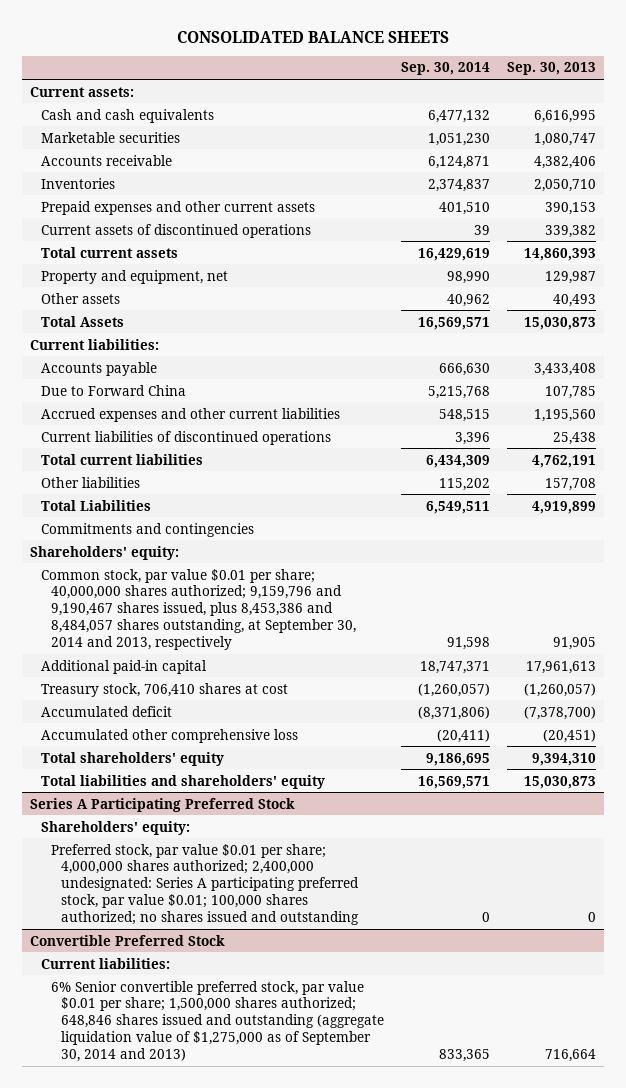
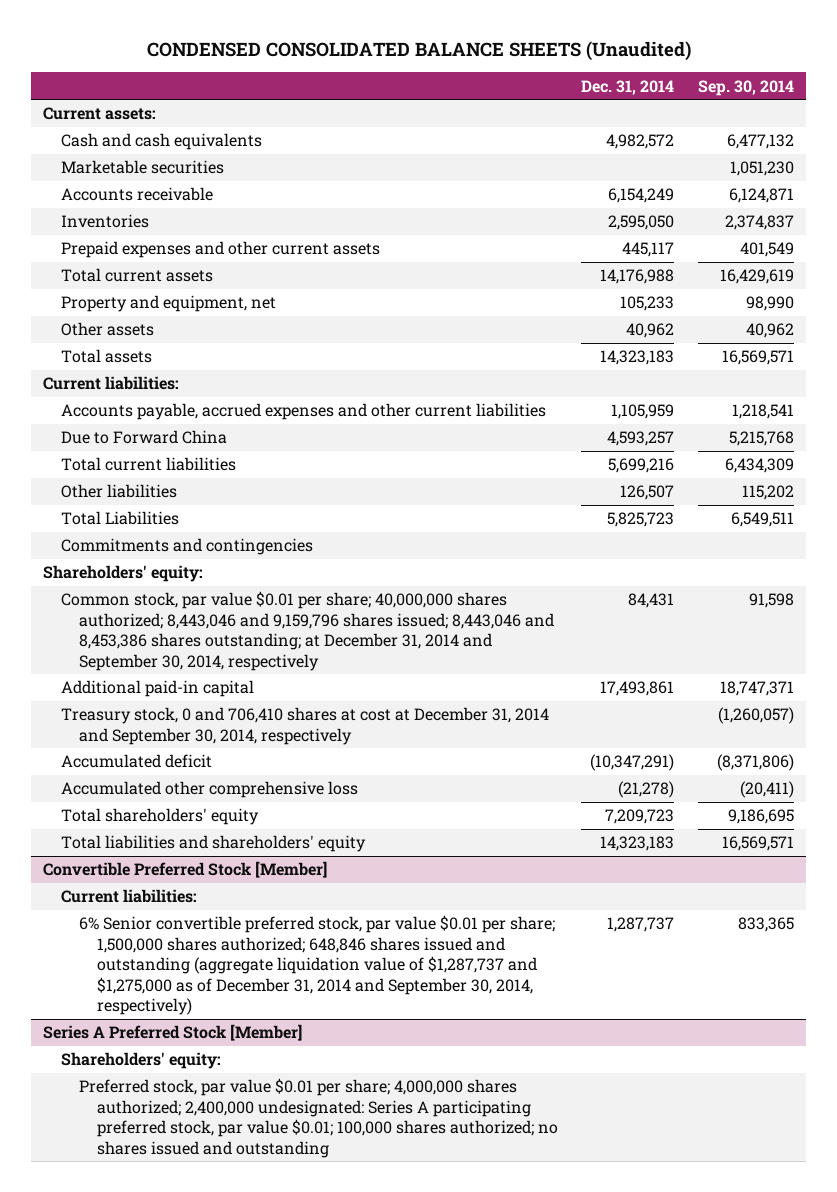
[177,30,450,43] CONSOLIDATED BALANCE SHEETS -> [146,41,691,62] CONDENSED CONSOLIDATED BALANCE SHEETS (Unaudited)
[506,62,596,76] Sep. 30, 2013 -> none
none -> [581,79,675,95] Dec. 31, 2014
[40,223,311,238] Current assets of discontinued operations -> none
[438,201,490,215] 401,510 -> [740,242,795,258] 401,549
[40,315,124,327] Total Assets -> [60,349,152,364] Total assets
[40,361,157,376] Accounts payable -> none
none -> [60,403,546,421] Accounts payable, accrued expenses and other current liabilities
[40,407,340,422] Accrued expenses and other current liabilities -> none
[40,430,331,445] Current liabilities of discontinued operations -> none
[40,568,356,650] Common stock, par value $0.01 per share; 40,000,000 shares authorized; 9,159,796 and 9,190,467 shares issued, plus 8,453,386 and 8,484,057 shares outstanding, at September 30, 2014 and 2013, respectively -> [60,591,554,671] Common stock, par value $0.01 per share; 40,000,000 shares authorized; 8,443,046 and 9,159,796 shares issued; 8,443,046 and 8,453,386 shares outstanding; at December 31, 2014 and September 30, 2014, respectively
[40,682,288,697] Treasury stock, 706,410 shares at cost -> [60,707,549,745] Treasury stock, 0 and 706,410 shares at cost at December 31, 2014 and September 30, 2014, respectively
[30,797,296,812] Series A Participating Preferred Stock -> none
[40,820,190,835] Shareholders' equity: -> none
[50,843,360,925] Preferred stock, par value $0.01 per share; 4,000,000 shares authorized; 2,400,000 undesignated: Series A participating preferred stock, par value $0.01; 100,000 shares authorized; no shares issued and outstanding -> none
[30,934,226,946] Convertible Preferred Stock -> [43,861,328,879] Convertible Preferred Stock [Member]
[50,980,385,1062] 6% Senior convertible preferred stock, par value $0.01 per share; 1,500,000 shares authorized; 648,846 shares issued and outstanding (aggregate liquidation value of $1,275,000 as of September 30, 2014 and 2013) -> [78,915,555,1016] 6% Senior convertible preferred stock, par value $0.01 per share; 1,500,000 shares authorized; 648,846 shares issued and outstanding (aggregate liquidation value of $1,287,737 and $1,275,000 as of December 31, 2014 and September 30, 2014, respectively)
none -> [43,1024,303,1042] Series A Preferred Stock [Member]
none -> [60,1052,221,1070] Shareholders' equity:
none -> [78,1078,558,1158] Preferred stock, par value $0.01 per share; 4,000,000 shares authorized; 2,400,000 undesignated: Series A participating preferred stock, par value $0.01; 100,000 shares authorized; no shares issued and outstanding

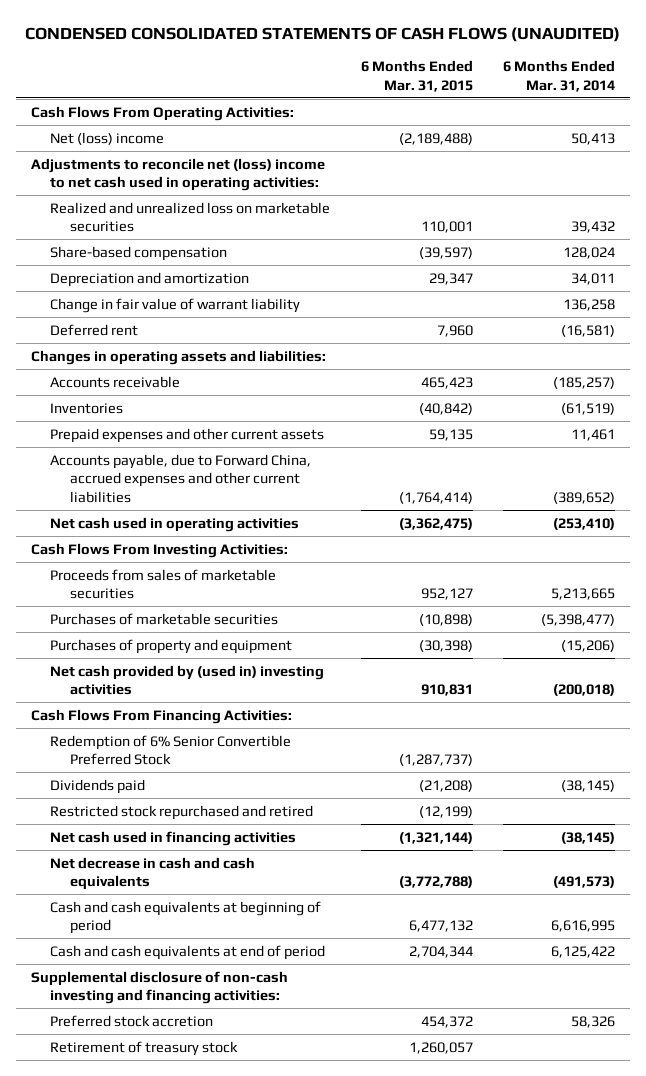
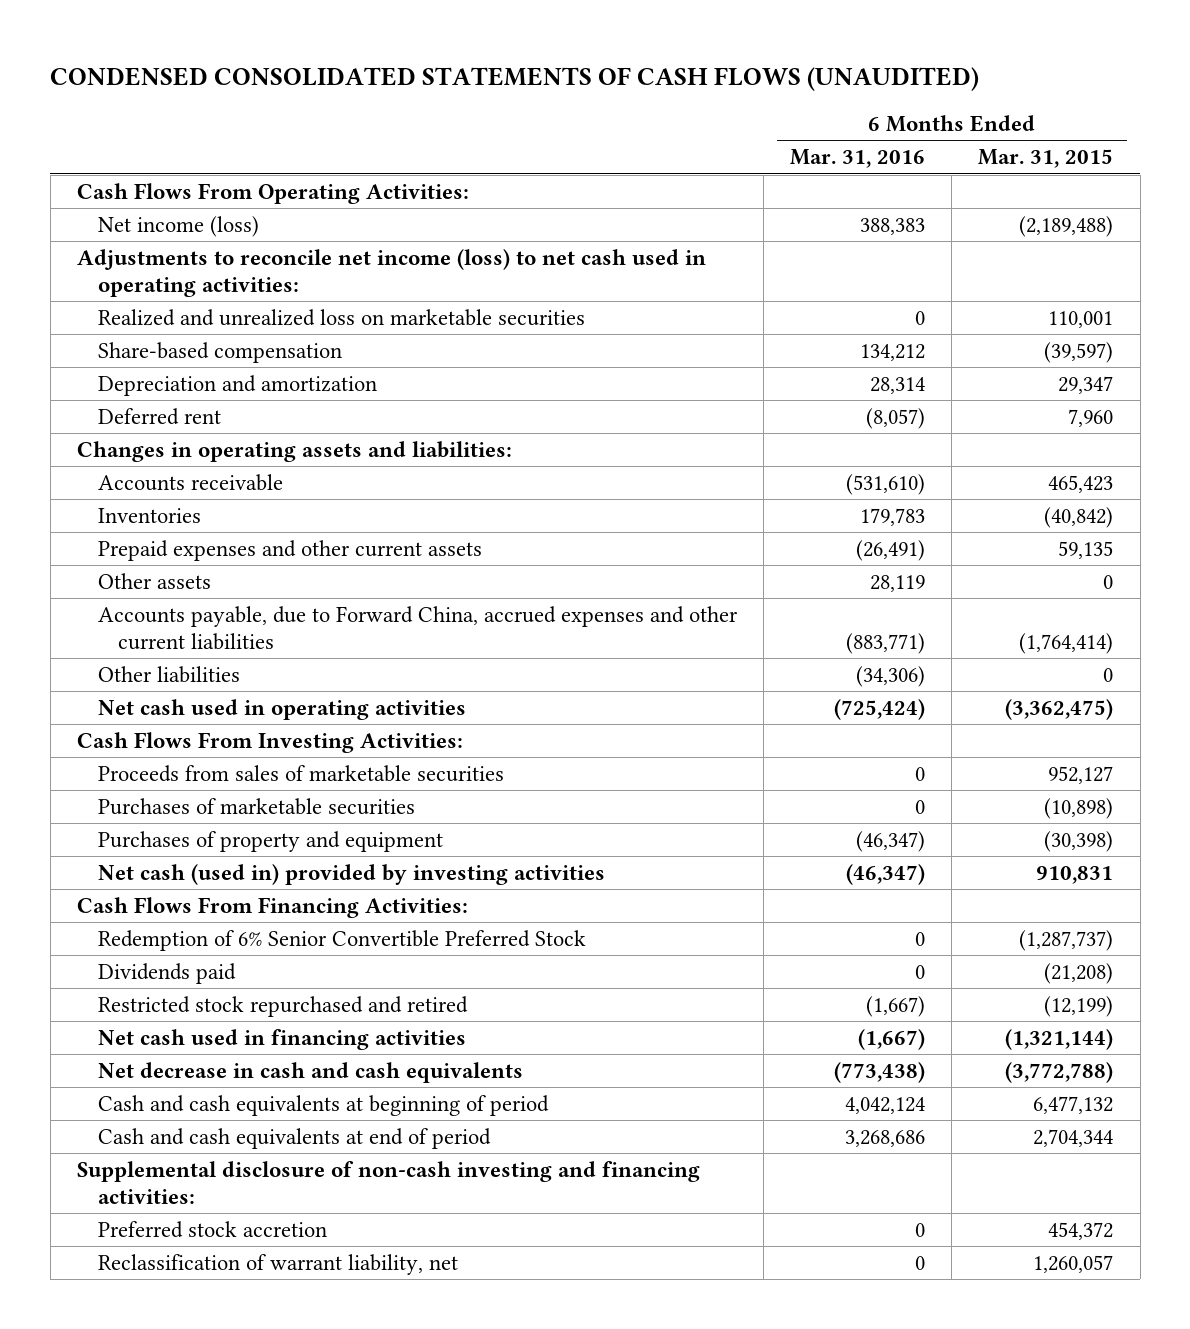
[502,60,615,92] 6 Months Ended Mar. 31, 2014 -> none
none -> [789,149,925,169] Mar. 31, 2016
[50,131,165,145] Net (loss) income -> [97,215,259,237] Net income (loss)
[31,157,326,192] Adjustments to reconcile net (loss) income to net cash used in operating activities: -> [76,248,706,297] Adjustments to reconcile net income (loss) to net cash used in operating activities:
[50,297,301,313] Change in fair value of warrant liability -> none
none -> [97,572,211,589] Other assets
none -> [97,665,240,683] Other liabilities
[50,664,325,696] Net cash provided by (used in) investing activities -> [97,863,605,885] Net cash (used in) provided by investing activities
[50,1040,239,1056] Retirement of treasury stock -> [97,1253,458,1275] Reclassification of warrant liability, net

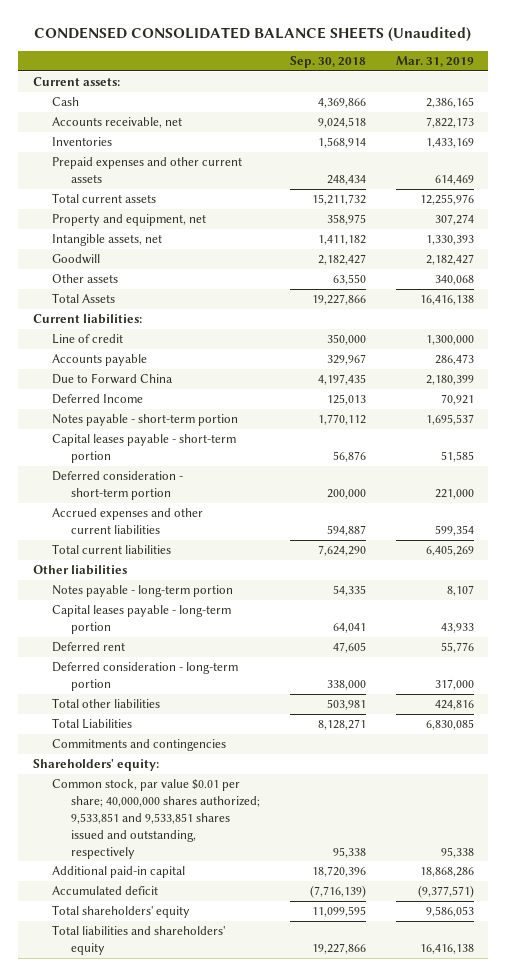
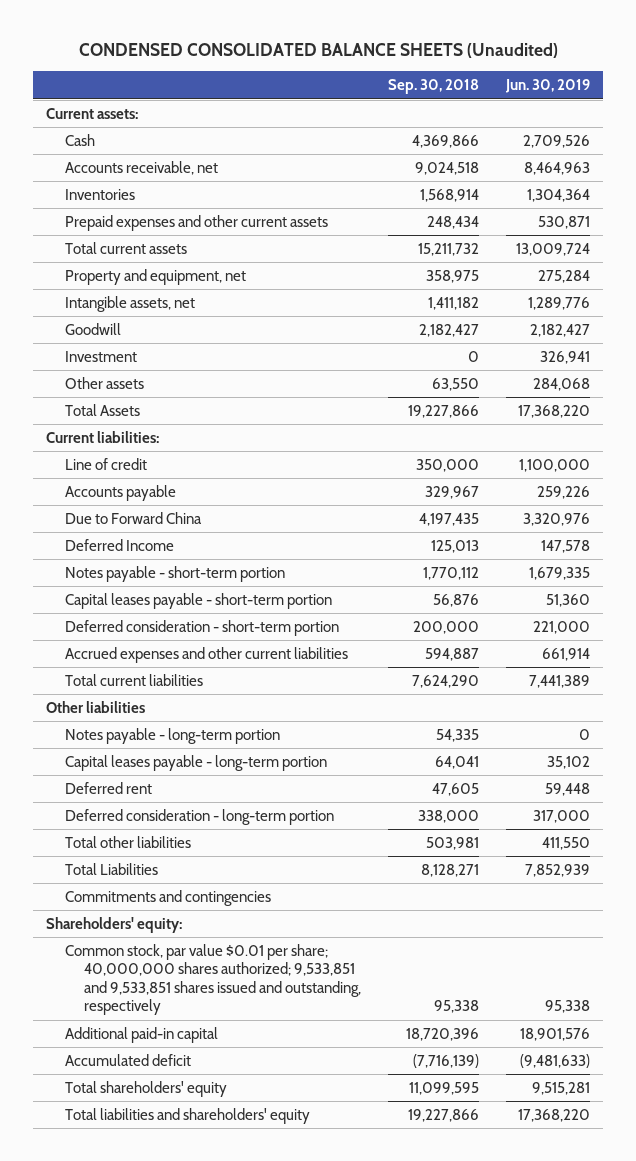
[395,56,474,68] Mar. 31, 2019 -> none
none -> [504,79,590,94] Jun. 30, 2019
none -> [65,351,138,363] Investment

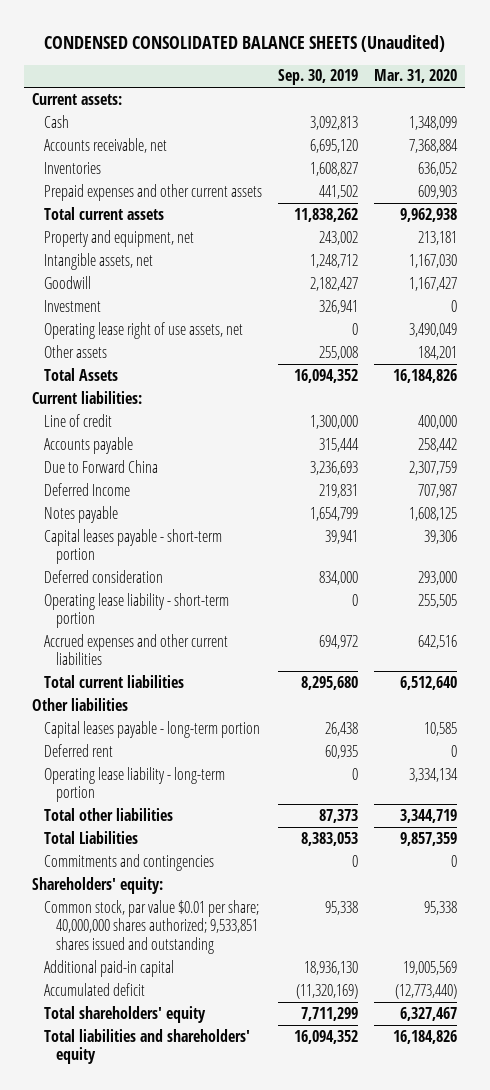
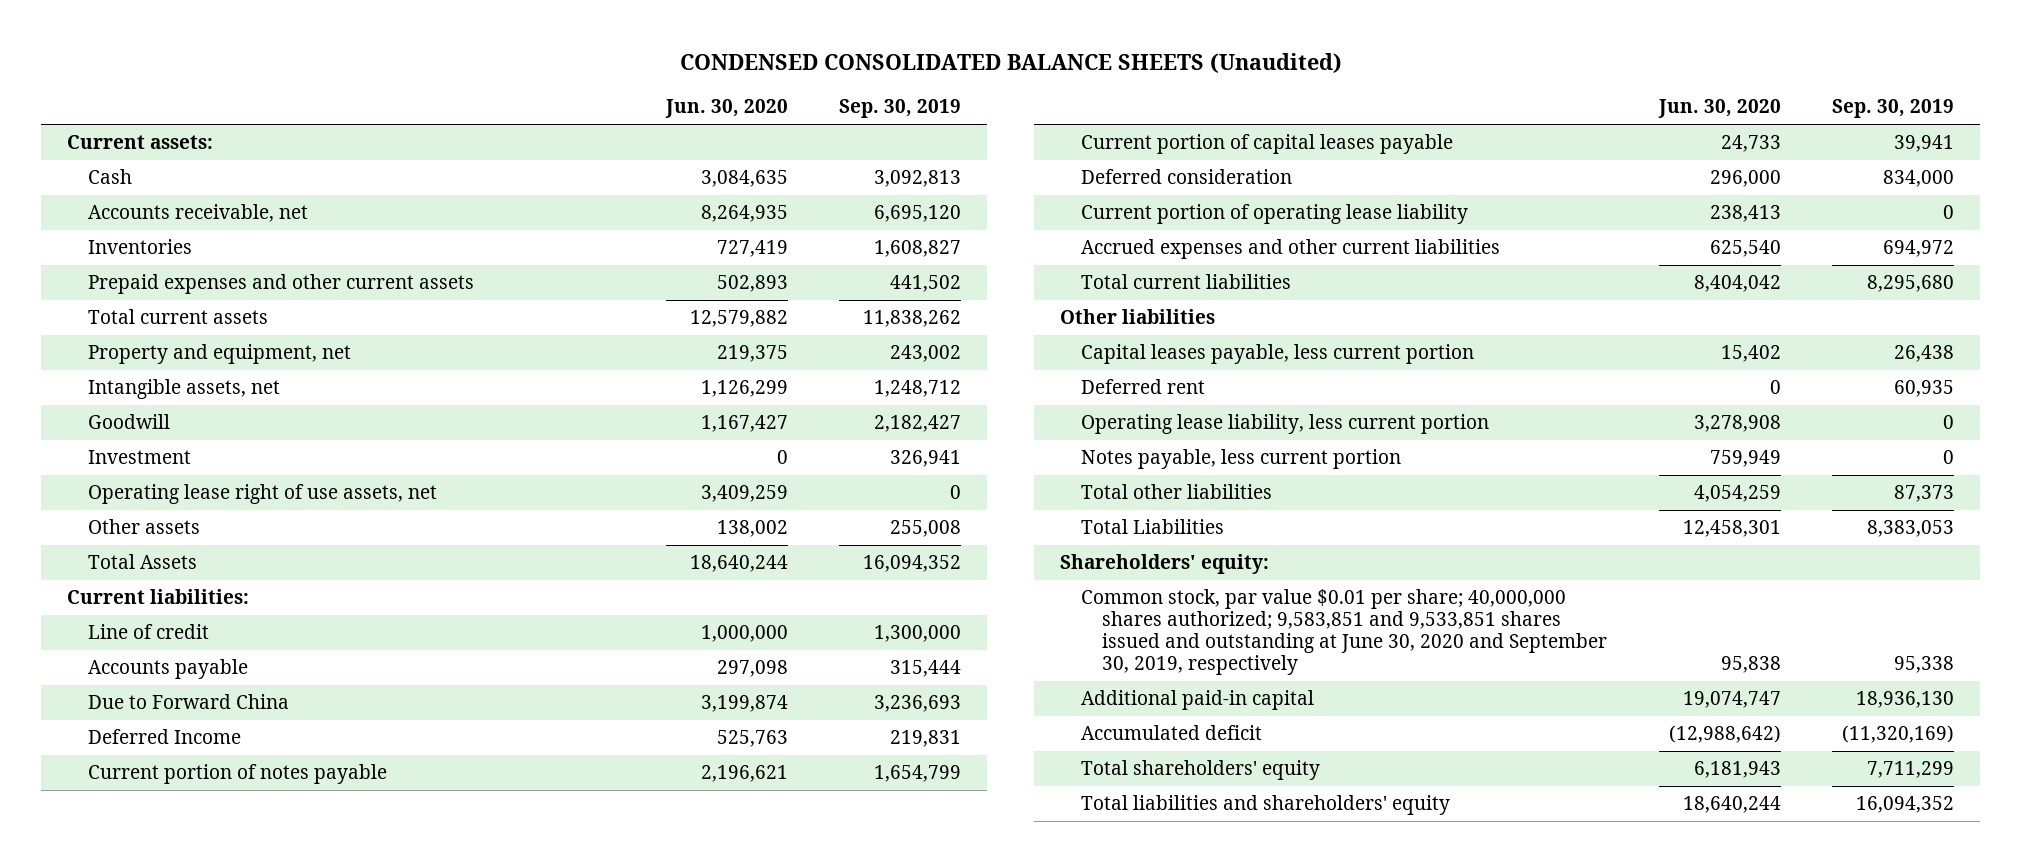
[374,69,458,84] Mar. 31, 2020 -> none
none -> [664,99,788,119] Jun. 30, 2020
[44,505,119,523] Notes payable -> [87,764,387,785] Current portion of notes payable
[44,528,223,565] Capital leases payable - short-term portion -> [1081,134,1454,155] Current portion of capital leases payable
[44,592,230,629] Operating lease liability - short-term portion -> [1081,204,1469,225] Current portion of operating lease liability
[44,720,261,738] Capital leases payable - long-term portion -> [1081,344,1475,365] Capital leases payable, less current portion
[44,766,226,803] Operating lease liability - long-term portion -> [1081,414,1490,435] Operating lease liability, less current portion
none -> [1081,449,1402,470] Notes payable, less current portion
[44,853,215,871] Commitments and contingencies -> none
[44,899,260,954] Common stock, par value $0.01 per share; 40,000,000 shares authorized; 9,533,851 shares issued and outstanding -> [1081,589,1608,675] Common stock, par value $0.01 per share; 40,000,000 shares authorized; 9,583,851 and 9,533,851 shares issued and outstanding at June 30, 2020 and September 30, 2019, respectively

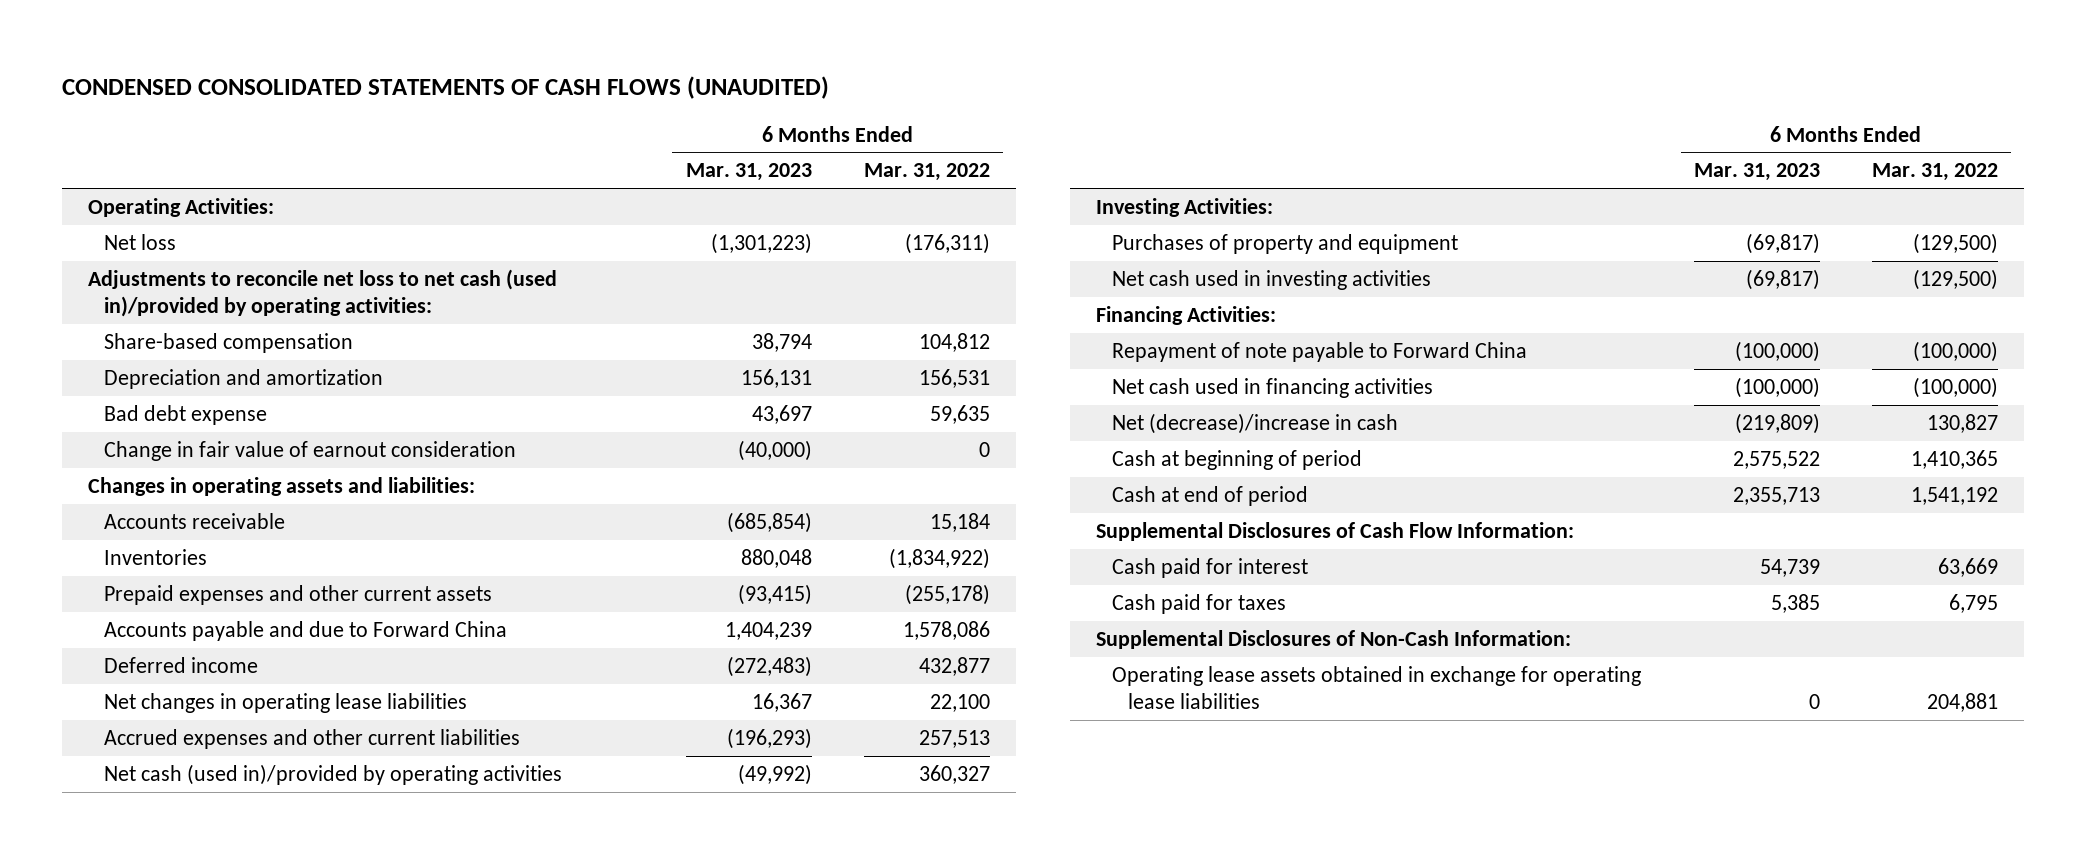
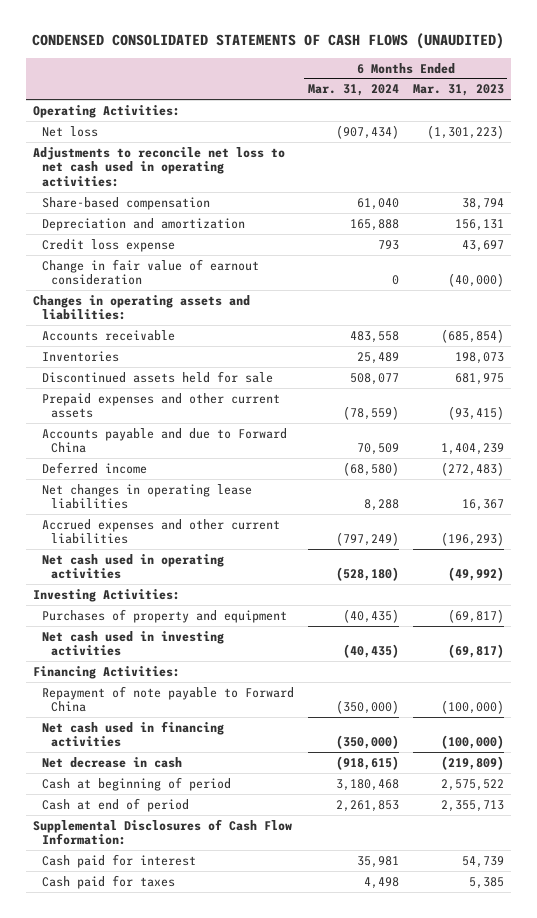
[863,163,990,182] Mar. 31, 2022 -> none
none -> [307,84,399,97] Mar. 31, 2024
[88,268,558,318] Adjustments to reconcile net loss to net cash (used in)/provided by operating activities: -> [33,146,286,187] Adjustments to reconcile net loss to net cash used in operating activities:
[104,404,268,425] Bad debt expense -> [42,238,176,252] Credit loss expense
[740,548,812,568] 880,048 -> [454,351,504,364] 198,073
none -> [42,370,274,383] Discontinued assets held for sale
[104,763,563,785] Net cash (used in)/provided by operating activities -> [42,553,225,580] Net cash used in operating activities
[1112,412,1399,434] Net (decrease)/increase in cash -> [42,756,183,768] Net decrease in cash
[1096,629,1572,649] Supplemental Disclosures of Non-Cash Information: -> none
[1112,665,1642,710] Operating lease assets obtained in exchange for operating lease liabilities -> none

